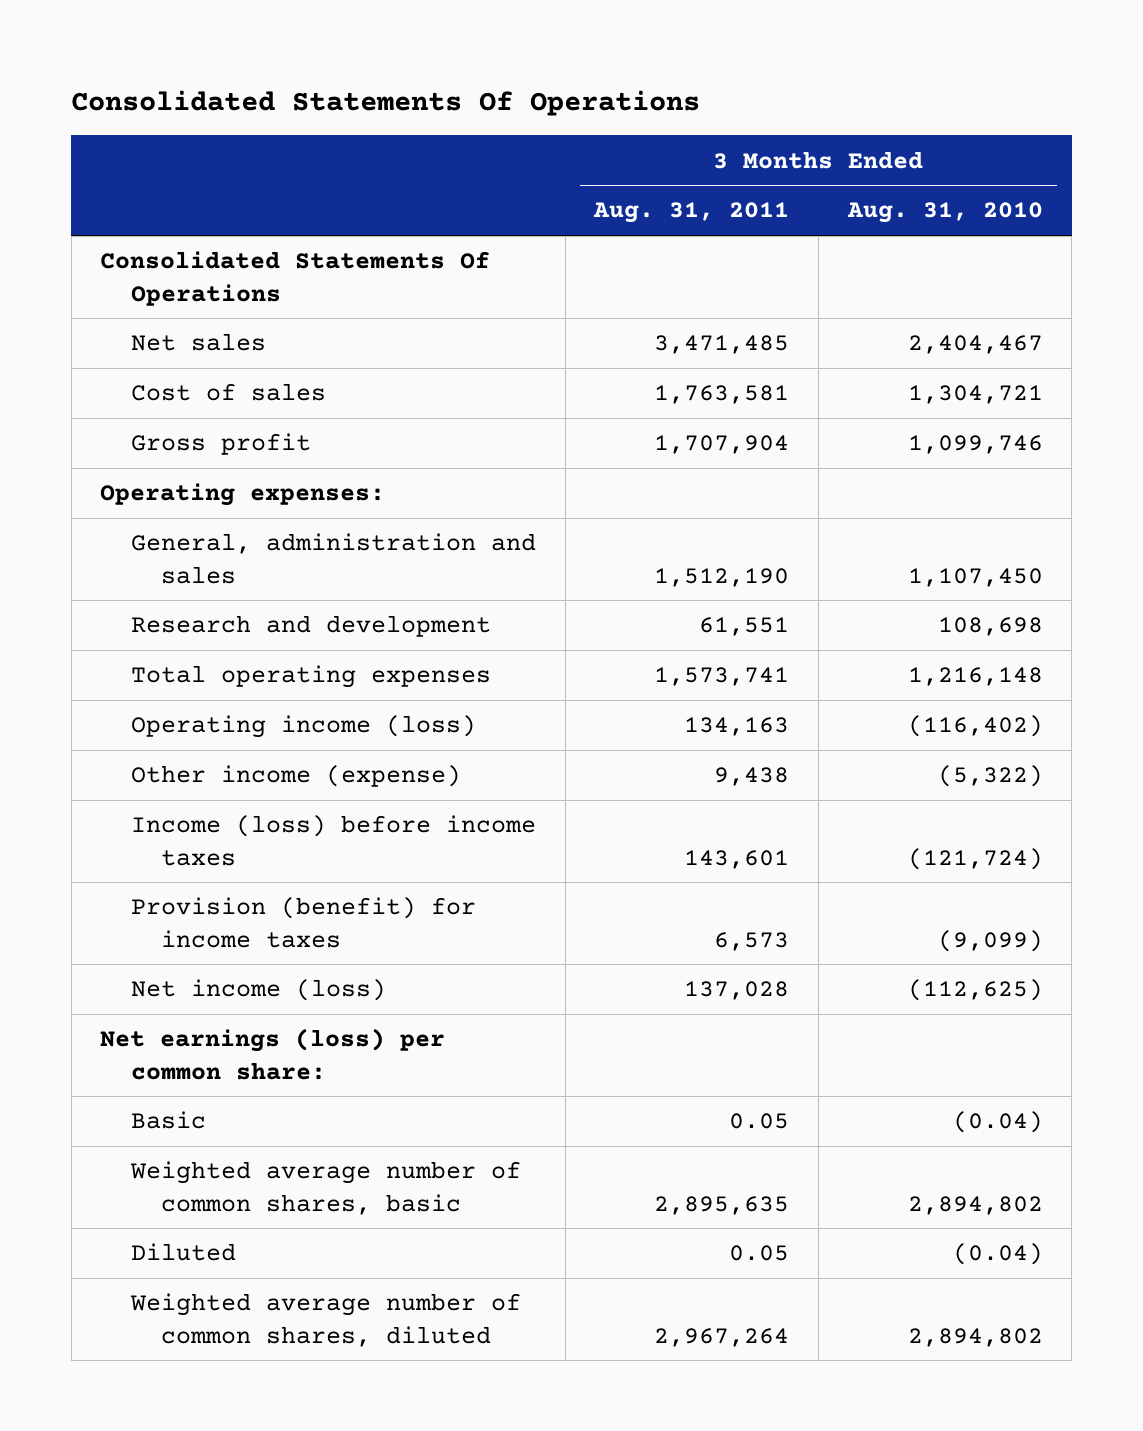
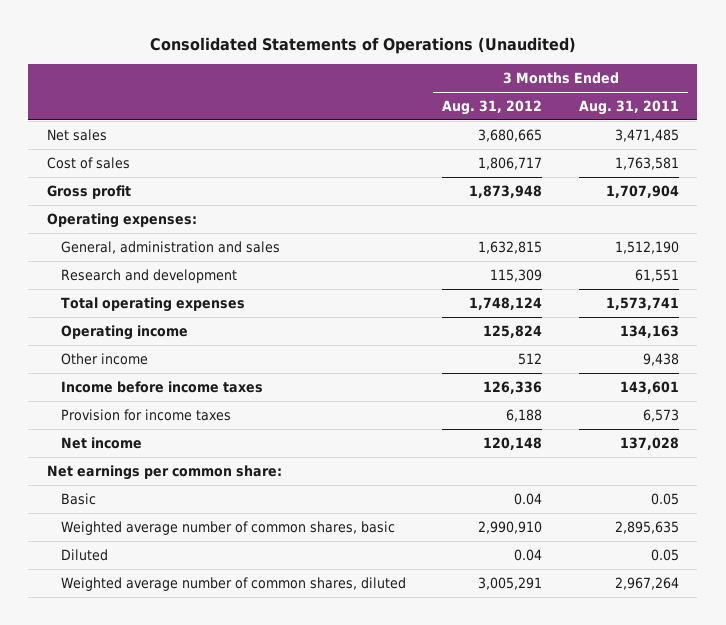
[71,90,701,117] Consolidated Statements Of Operations -> [149,37,576,55] Consolidated Statements of Operations (Unaudited)
[846,202,1043,224] Aug. 31, 2010 -> none
none -> [442,100,543,116] Aug. 31, 2012
[100,251,491,306] Consolidated Statements Of Operations -> none
[130,715,476,739] Operating income (loss) -> [60,325,188,341] Operating income
[130,765,461,788] Other income (expense) -> [60,353,148,366] Other income
[130,815,536,866] Income (loss) before income taxes -> [60,381,263,394] Income before income taxes
[130,897,476,948] Provision (benefit) for income taxes -> [60,409,231,422] Provision for income taxes
[130,979,386,1002] Net income (loss) -> [60,437,142,450] Net income
[100,1028,446,1080] Net earnings (loss) per common share: -> [46,465,282,481] Net earnings per common share:

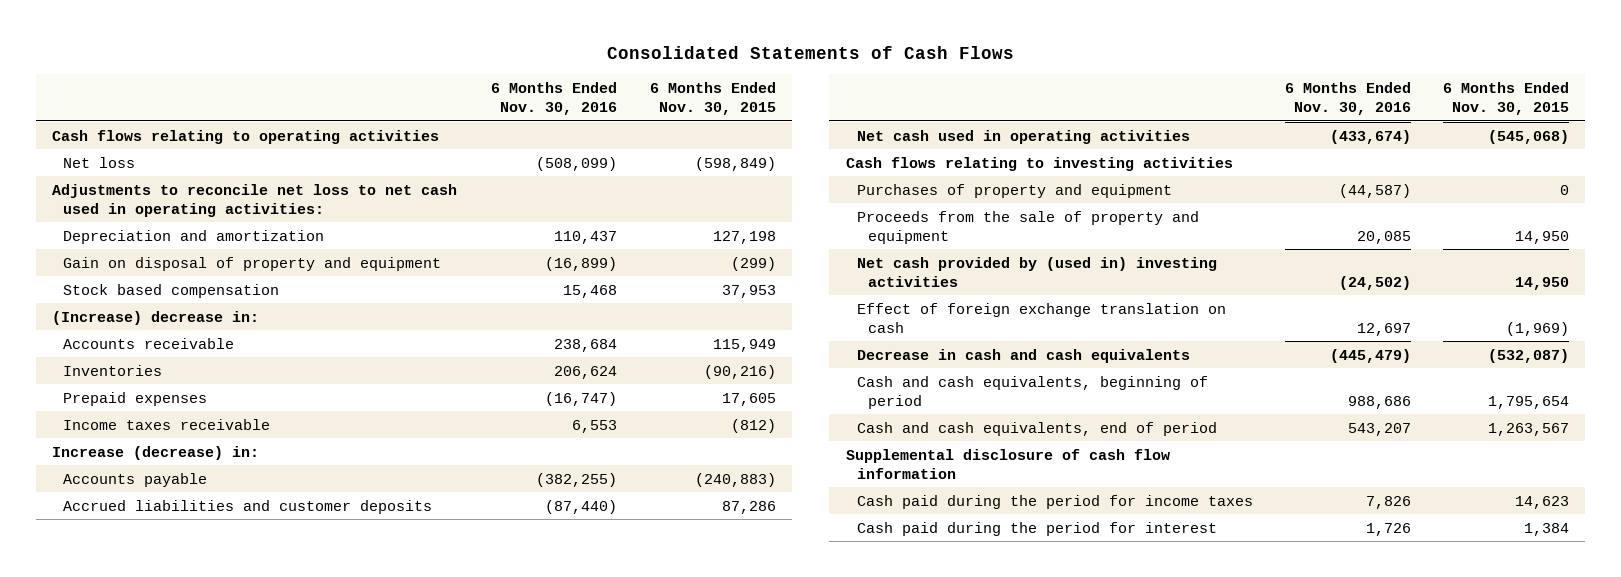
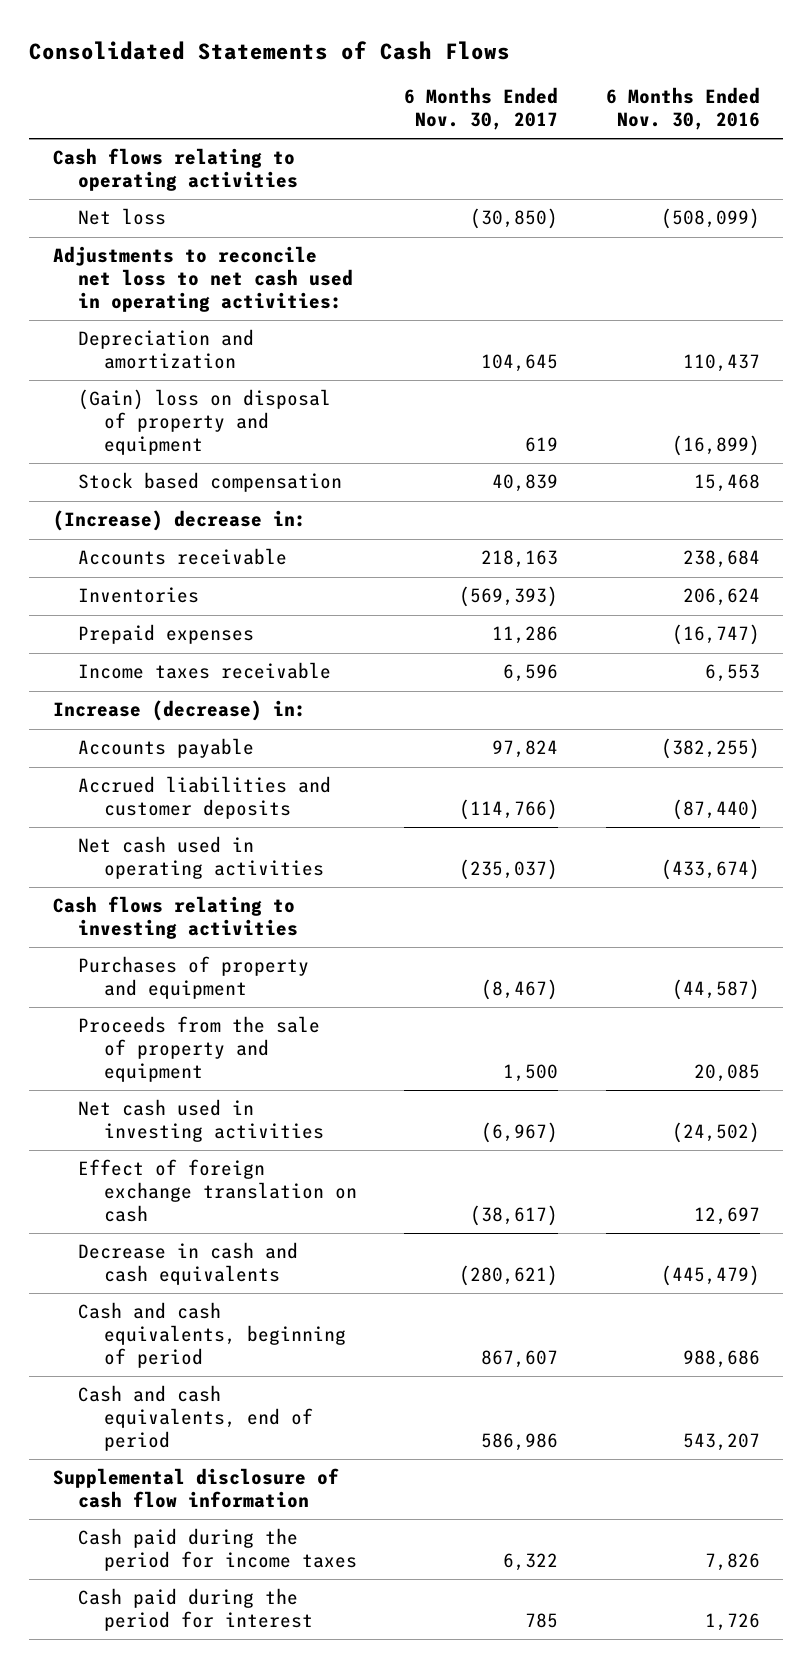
[649,81,776,115] 6 Months Ended Nov. 30, 2015 -> none
none -> [404,87,559,131] 6 Months Ended Nov. 30, 2017
[63,256,442,271] Gain on disposal of property and equipment -> [78,389,332,456] (Gain) loss on disposal of property and equipment
[856,256,1217,287] Net cash provided by (used in) investing activities -> [78,1099,325,1143] Net cash used in investing activities

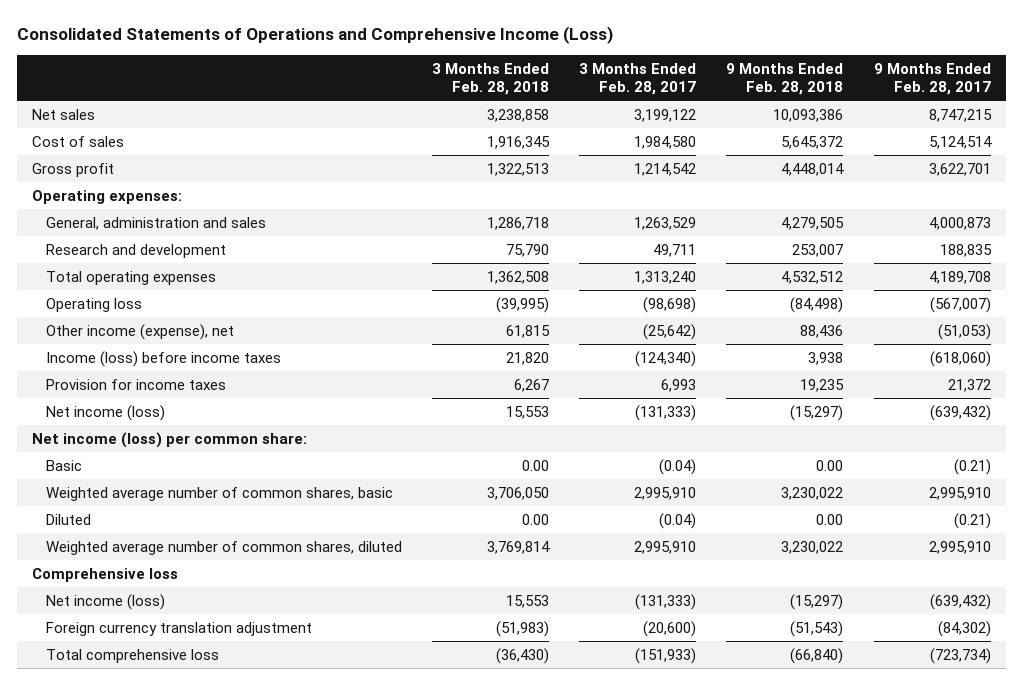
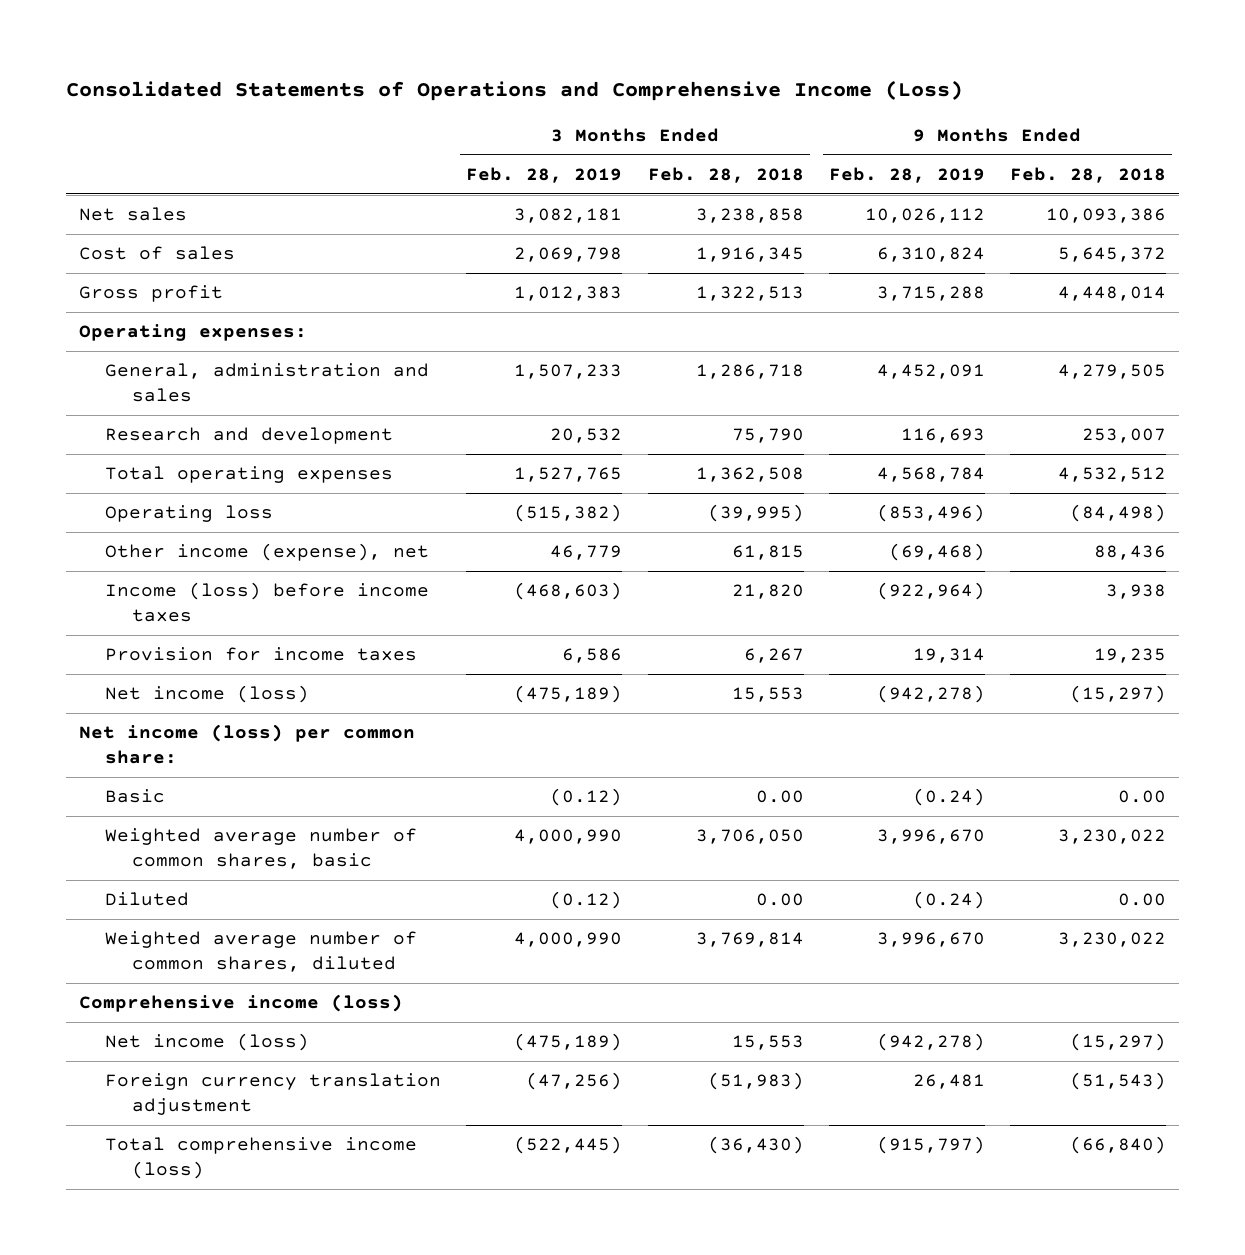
[579,62,697,96] 3 Months Ended Feb. 28, 2017 -> none
[873,62,991,96] 9 Months Ended Feb. 28, 2017 -> none
none -> [466,166,623,183] Feb. 28, 2019
none -> [828,166,985,183] Feb. 28, 2019
[31,567,178,582] Comprehensive loss -> [78,994,403,1013] Comprehensive income (loss)
[45,648,219,663] Total comprehensive loss -> [105,1137,418,1180] Total comprehensive income (loss)

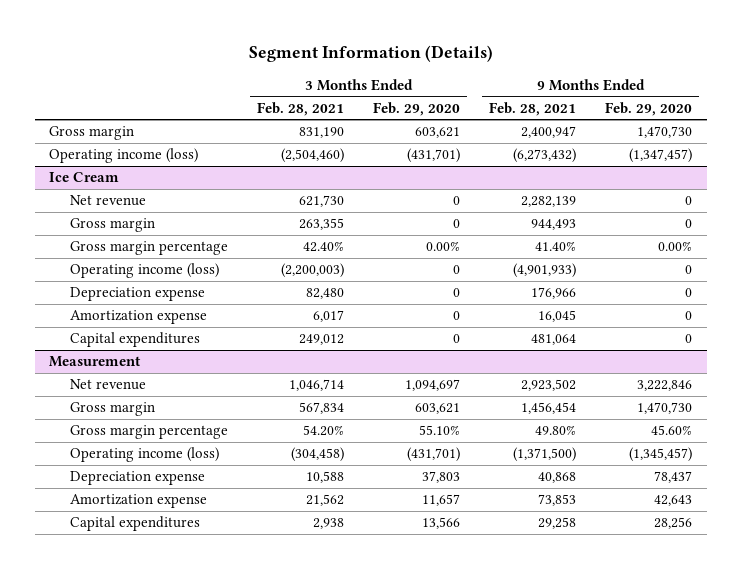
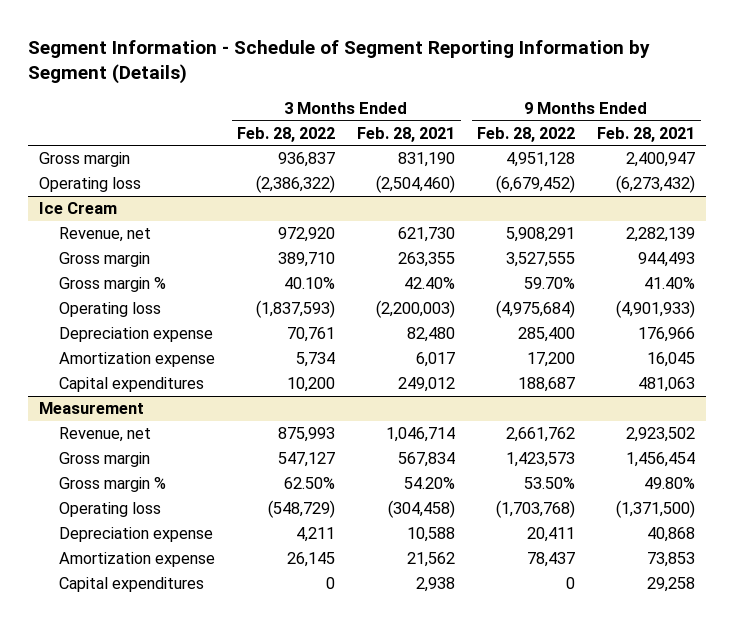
[248,45,493,63] Segment Information (Details) -> [28,39,651,85] Segment Information - Schedule of Segment Reporting Information by Segment (Details)
[373,101,461,116] Feb. 29, 2020 -> none
[605,101,693,116] Feb. 29, 2020 -> none
none -> [237,126,336,142] Feb. 28, 2022
none -> [477,126,576,142] Feb. 28, 2022
[49,148,199,164] Operating income (loss) -> [39,177,142,193] Operating loss
[70,195,147,207] Net revenue -> [59,227,152,243] Revenue, net
[70,241,229,256] Gross margin percentage -> [59,277,167,293] Gross margin %
[70,263,220,279] Operating income (loss) -> [59,302,162,318] Operating loss
[531,334,577,346] 481,064 -> [638,377,696,393] 481,063
[70,379,147,391] Net revenue -> [59,427,152,443] Revenue, net
[70,425,229,440] Gross margin percentage -> [59,477,167,493] Gross margin %
[70,447,220,463] Operating income (loss) -> [59,502,162,518] Operating loss

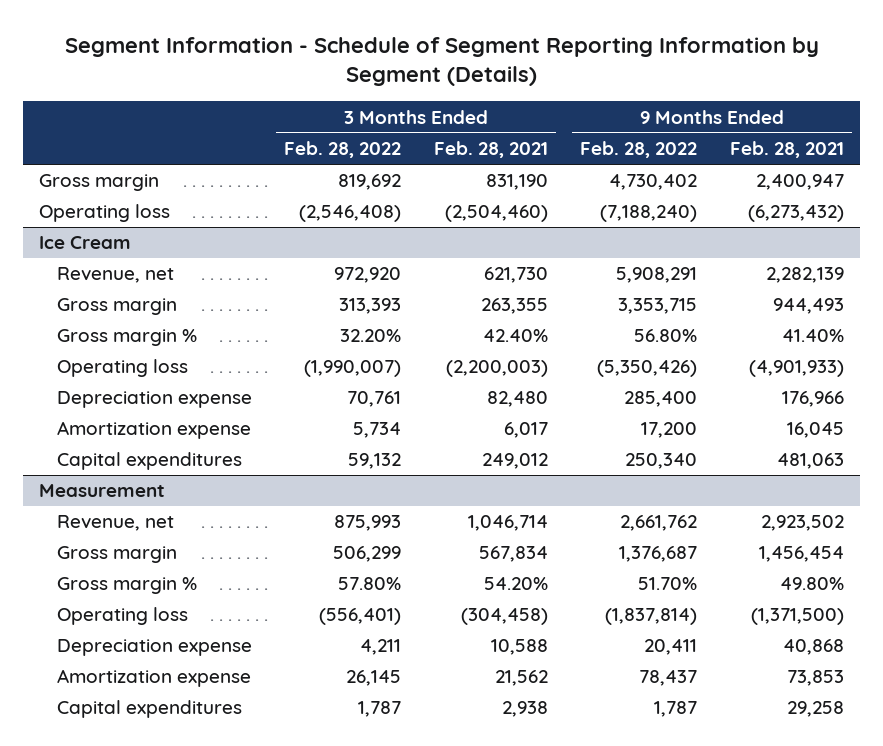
[278,152,336,168] 936,837 -> [338,174,402,191] 819,692
[506,152,576,168] 4,951,128 -> [609,174,698,191] 4,730,402
[256,175,336,194] (2,386,322) -> [299,205,402,223] (2,546,408)
[496,175,576,194] (6,679,452) -> [600,205,698,223] (7,188,240)
[278,252,336,268] 389,710 -> [339,298,402,315] 313,393
[506,252,576,268] 3,527,555 -> [618,298,698,315] 3,353,715
[284,277,336,290] 40.10% -> [340,329,402,343] 32.20%
[524,277,576,290] 59.70% -> [634,329,698,343] 56.80%
[256,300,336,319] (1,837,593) -> [304,360,402,378] (1,990,007)
[496,300,576,319] (4,975,684) -> [597,360,698,378] (5,350,426)
[287,377,336,393] 10,200 -> [348,453,402,470] 59,132
[518,377,576,393] 188,687 -> [625,453,698,470] 250,340
[278,452,336,468] 547,127 -> [333,546,402,563] 506,299
[506,452,576,468] 1,423,573 -> [619,546,698,563] 1,376,687
[284,477,336,490] 62.50% -> [338,577,402,591] 57.80%
[524,477,576,490] 53.50% -> [638,577,698,591] 51.70%
[268,500,336,519] (548,729) -> [319,608,402,626] (556,401)
[496,500,576,519] (1,703,768) -> [605,608,698,626] (1,837,814)
[326,577,336,590] 0 -> [358,701,402,718] 1,787
[566,577,576,590] 0 -> [654,701,698,718] 1,787

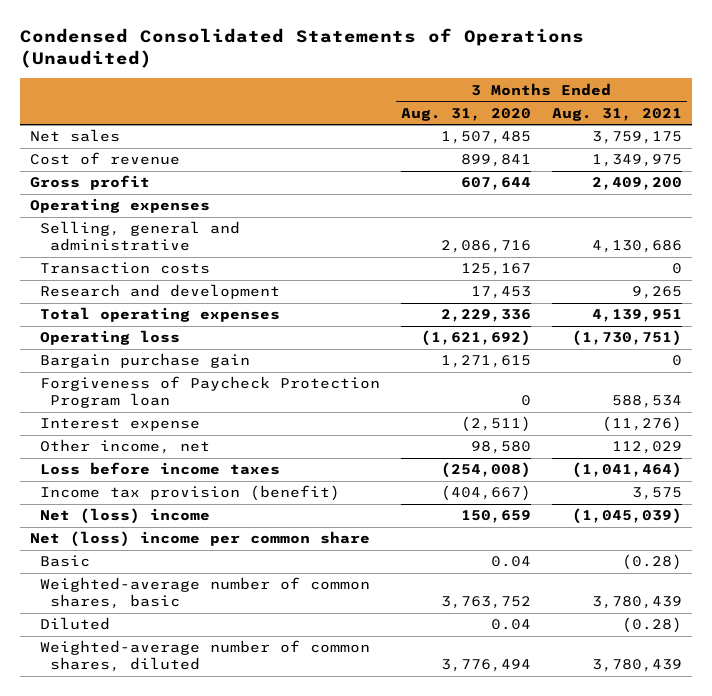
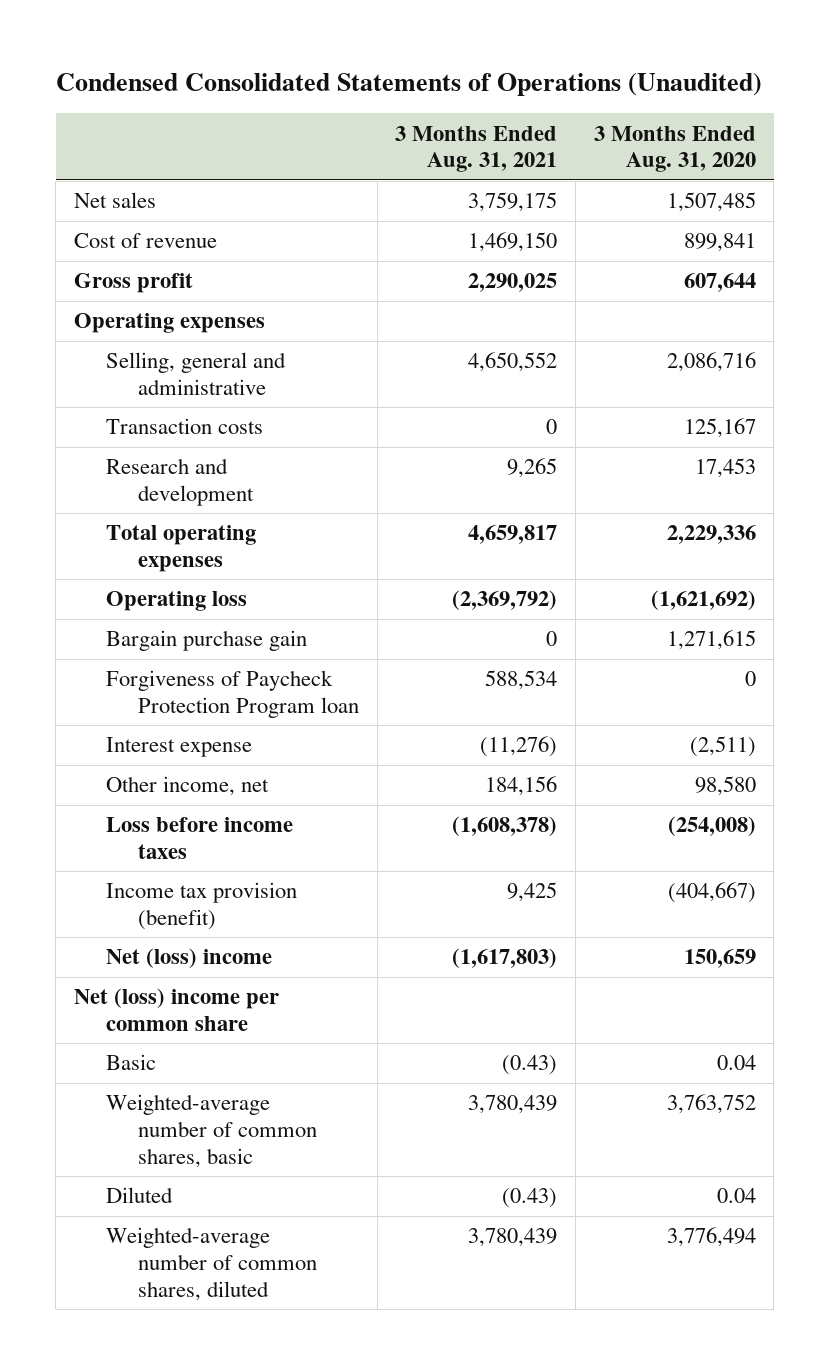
[591,154,682,168] 1,349,975 -> [468,232,558,253] 1,469,150
[591,177,682,191] 2,409,200 -> [468,273,558,293] 2,290,025
[591,240,682,254] 4,130,686 -> [468,352,558,373] 4,650,552
[591,309,682,323] 4,139,951 -> [468,525,558,545] 4,659,817
[571,330,682,347] (1,730,751) -> [452,590,558,611] (2,369,792)
[611,441,682,455] 112,029 -> [485,776,558,797] 184,156
[571,462,682,479] (1,041,464) -> [452,816,558,837] (1,608,378)
[631,487,682,501] 3,575 -> [507,882,558,903] 9,425
[571,508,682,525] (1,045,039) -> [452,948,558,969] (1,617,803)
[621,554,682,571] (0.28) -> [502,1055,558,1076] (0.43)
[621,617,682,634] (0.28) -> [502,1188,558,1209] (0.43)

